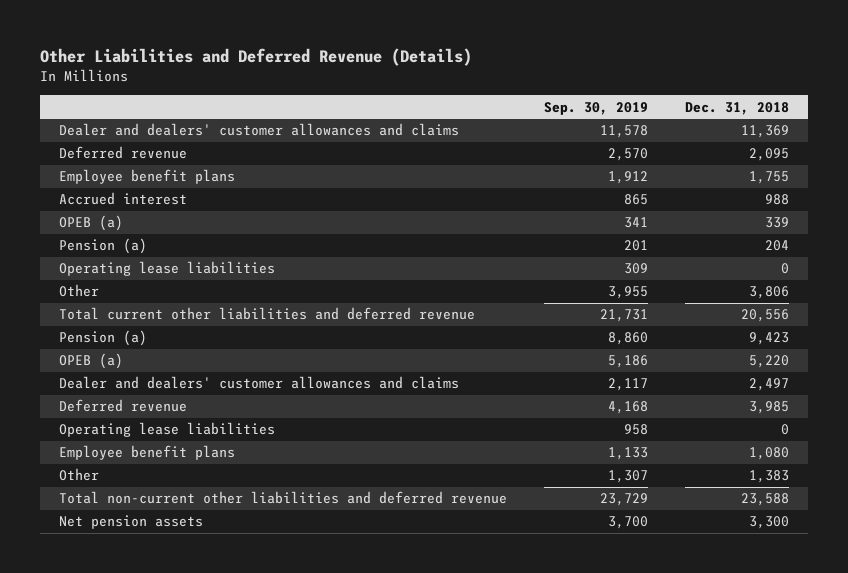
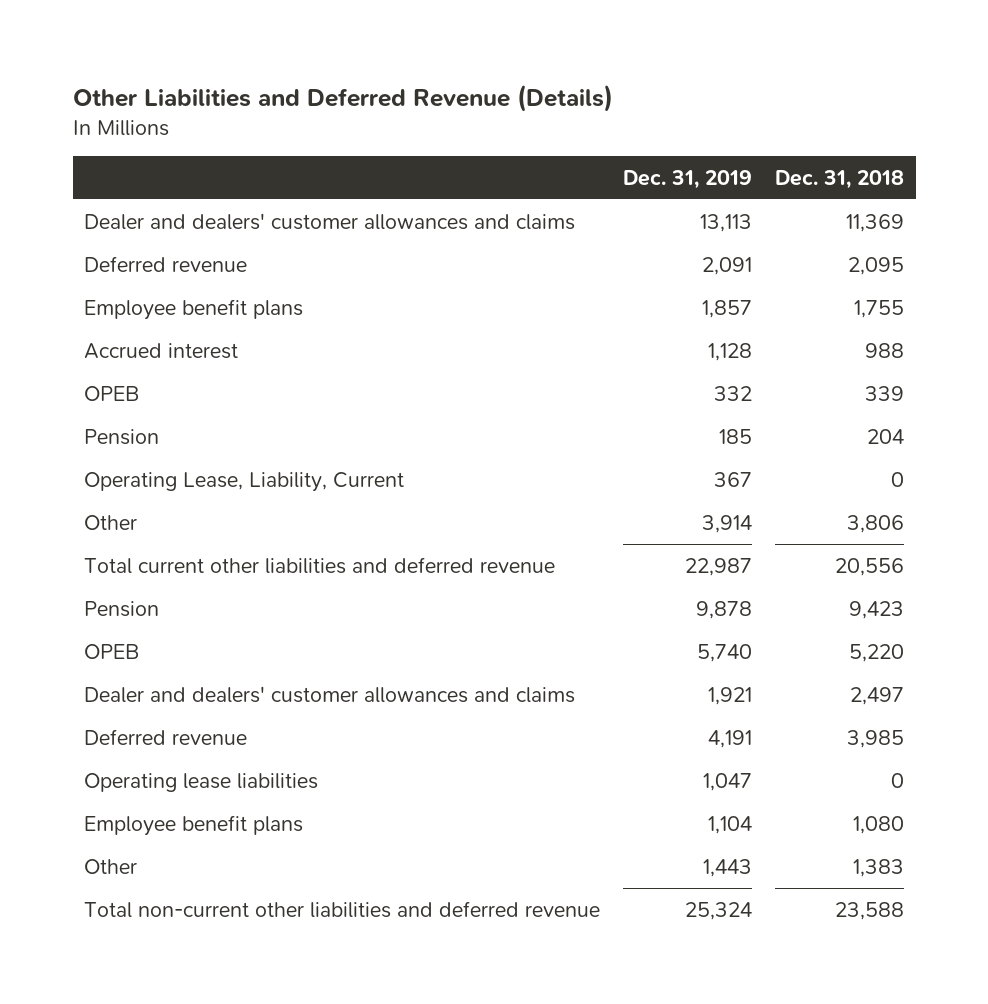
[543,101,648,115] Sep. 30, 2019 -> none
none -> [623,169,753,189] Dec. 31, 2019
[58,215,123,232] OPEB (a) -> [84,385,140,401] OPEB
[58,238,147,255] Pension (a) -> [84,428,160,445] Pension
[58,261,275,277] Operating lease liabilities -> [84,471,405,492] Operating Lease, Liability, Current
[58,330,147,347] Pension (a) -> [84,600,160,617] Pension
[58,353,123,370] OPEB (a) -> [84,643,140,659] OPEB
[58,515,203,530] Net pension assets -> none

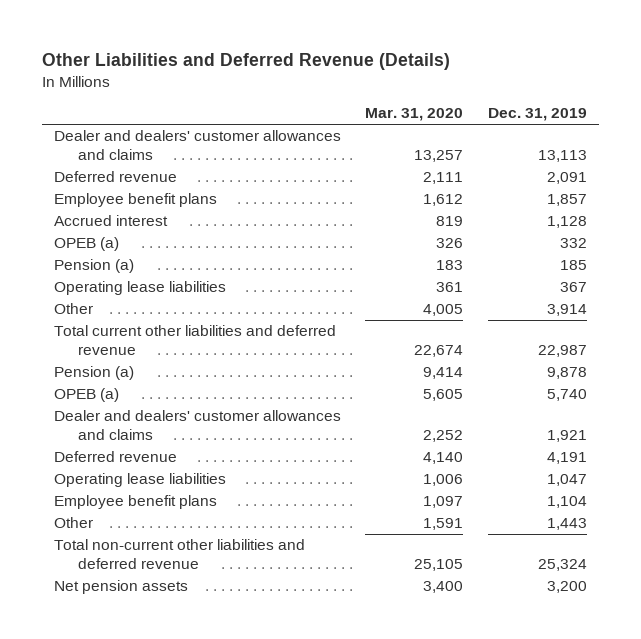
[775,169,905,189] Dec. 31, 2018 -> none
none -> [365,108,464,122] Mar. 31, 2020
[84,385,140,401] OPEB -> [54,237,120,252] OPEB (a)
[84,428,160,445] Pension -> [54,259,135,274] Pension (a)
[84,471,405,492] Operating Lease, Liability, Current -> [54,281,227,296] Operating lease liabilities
[84,600,160,617] Pension -> [54,366,135,381] Pension (a)
[84,643,140,659] OPEB -> [54,388,120,403] OPEB (a)
none -> [54,580,189,595] Net pension assets

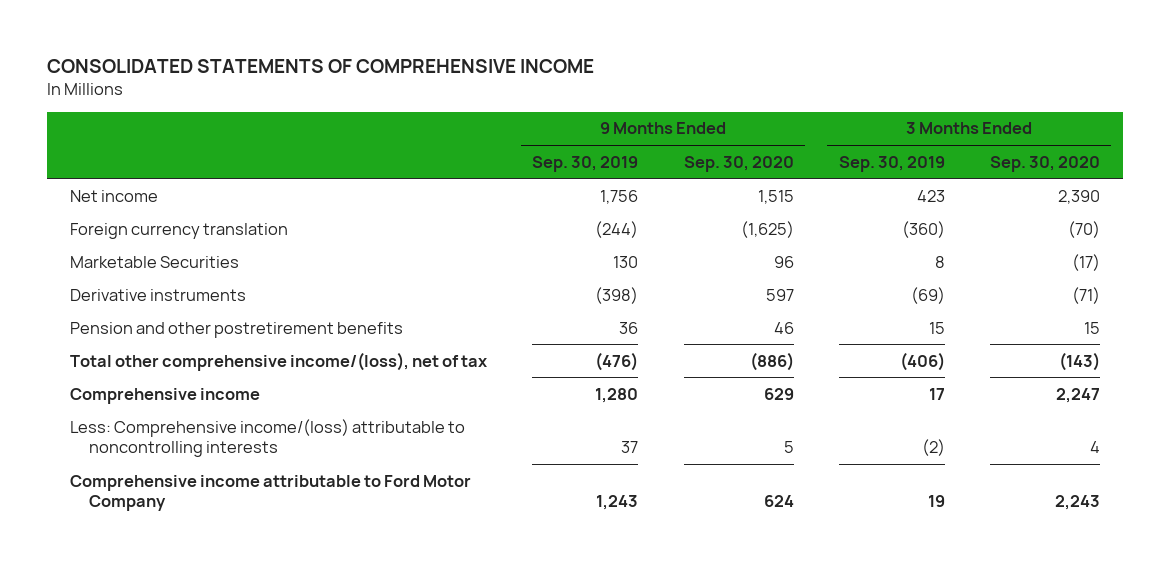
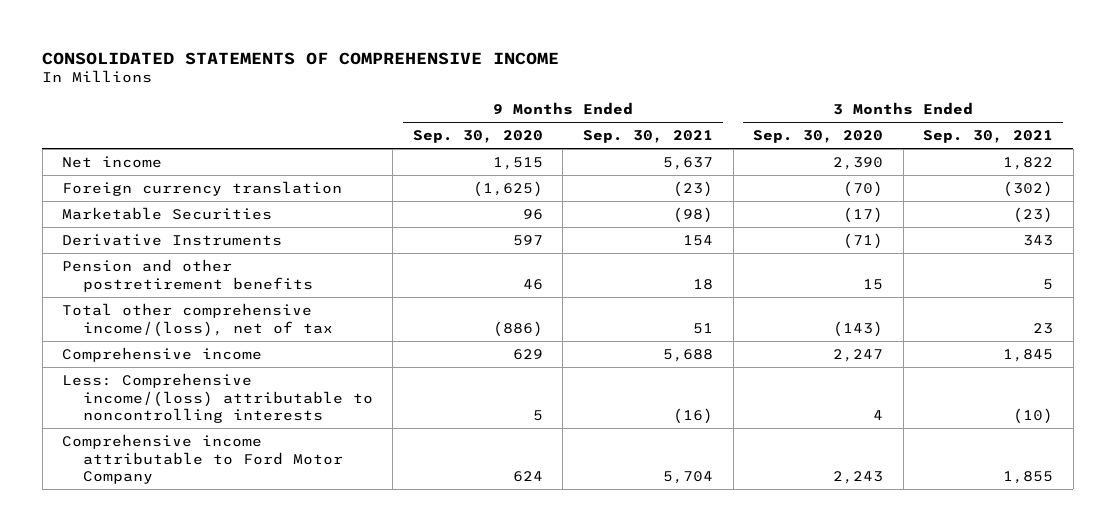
[532,155,639,172] Sep. 30, 2019 -> none
[838,155,945,172] Sep. 30, 2019 -> none
none -> [582,130,713,144] Sep. 30, 2021
none -> [923,130,1054,144] Sep. 30, 2021
[70,288,247,301] Derivative instruments -> [62,233,283,246] Derivative Instruments

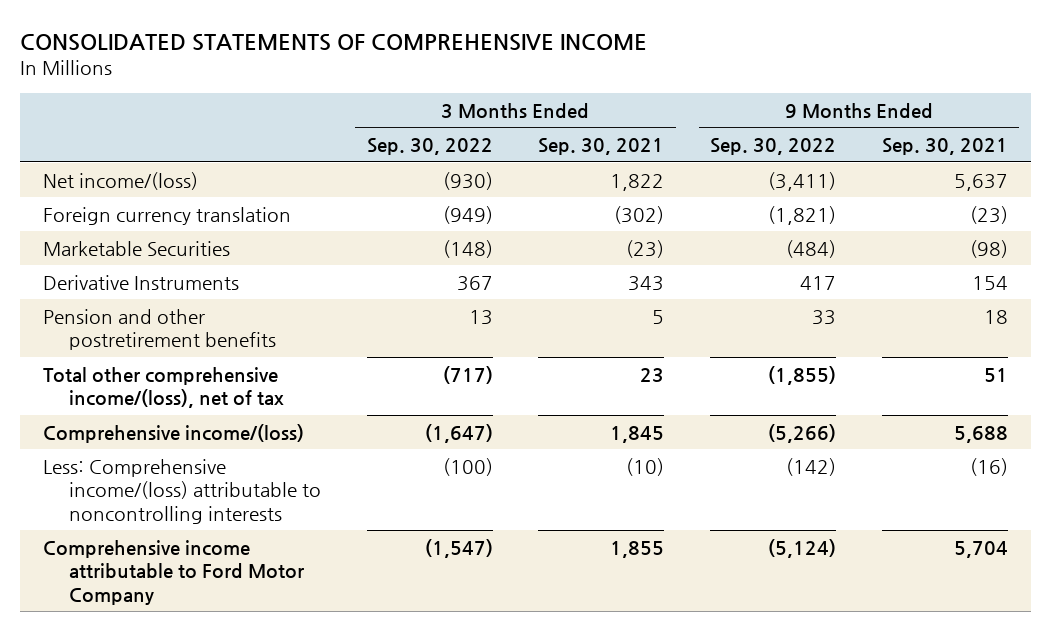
[412,130,543,144] Sep. 30, 2020 -> none
[753,130,884,144] Sep. 30, 2020 -> none
none -> [366,138,493,156] Sep. 30, 2022
none -> [710,138,837,156] Sep. 30, 2022
[62,155,163,168] Net income -> [42,171,198,190] Net income/(loss)
[62,346,263,362] Comprehensive income -> [42,423,304,443] Comprehensive income/(loss)

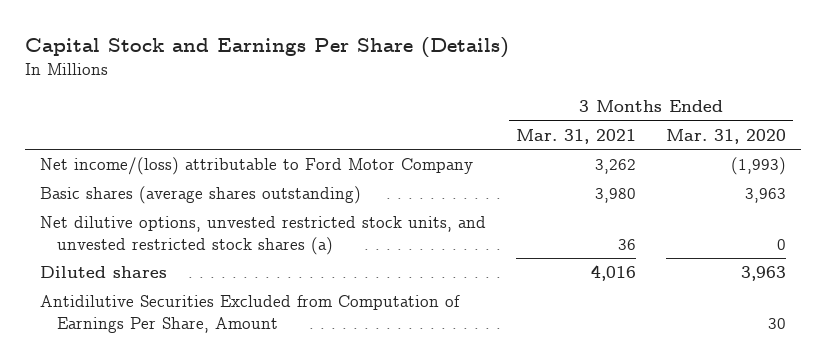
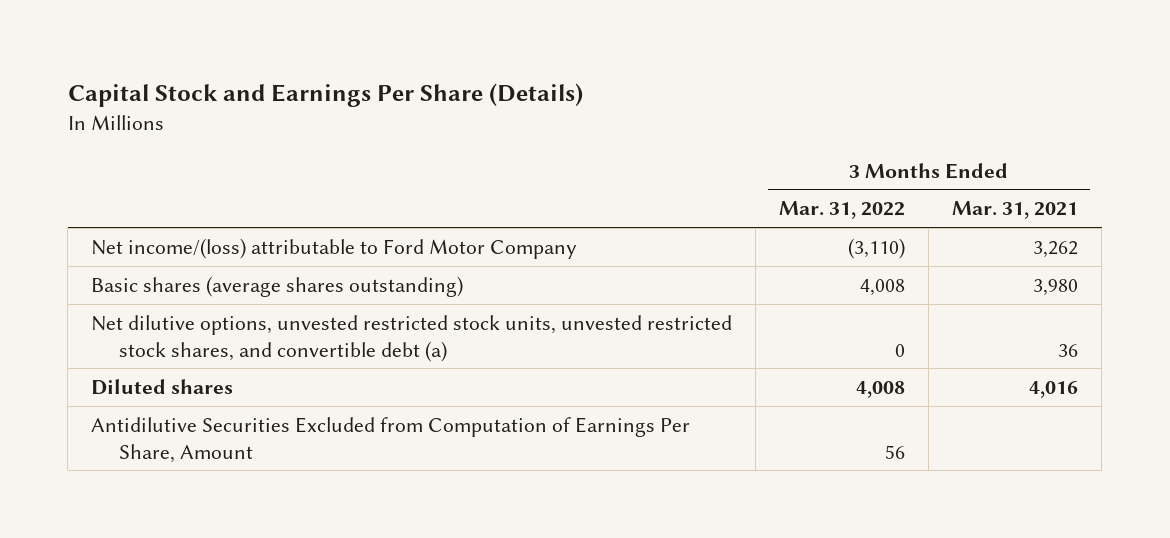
[665,128,786,144] Mar. 31, 2020 -> none
none -> [779,201,906,220] Mar. 31, 2022
[40,216,487,256] Net dilutive options, unvested restricted stock units, and unvested restricted stock shares (a) -> [91,314,733,362] Net dilutive options, unvested restricted stock units, unvested restricted stock shares, and convertible debt (a)

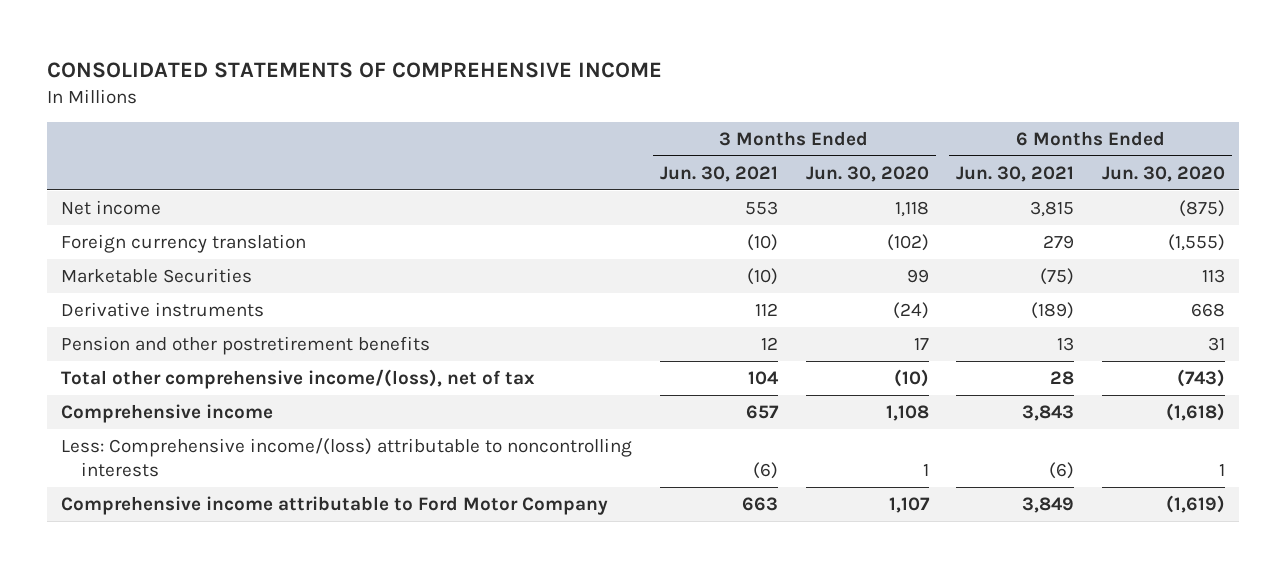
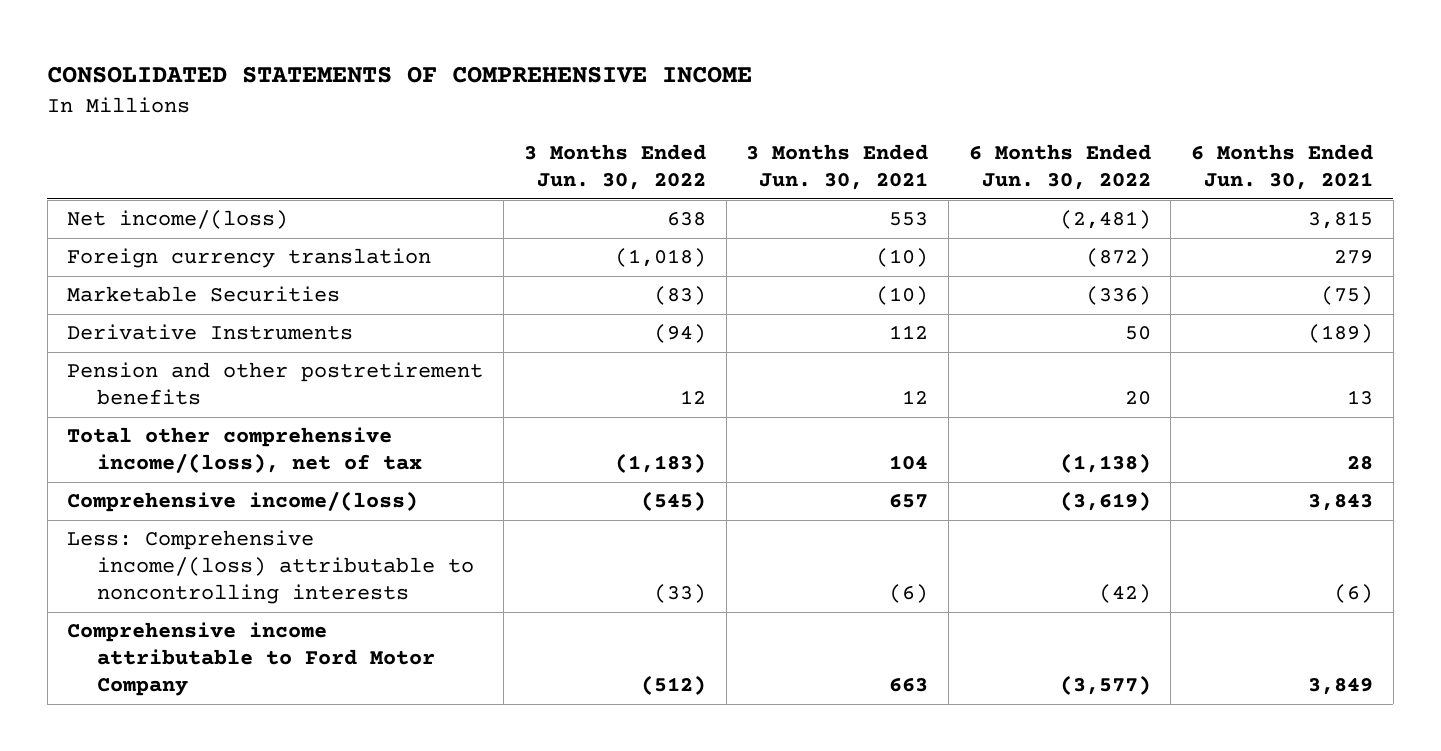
[805,165,929,182] Jun. 30, 2020 -> none
[1102,165,1226,182] Jun. 30, 2020 -> none
none -> [523,144,706,191] 3 Months Ended Jun. 30, 2022
none -> [968,144,1151,191] 6 Months Ended Jun. 30, 2022
[61,200,162,216] Net income -> [67,210,289,230] Net income/(loss)
[61,302,265,318] Derivative instruments -> [67,324,354,341] Derivative Instruments
[61,404,274,424] Comprehensive income -> [67,491,419,513] Comprehensive income/(loss)

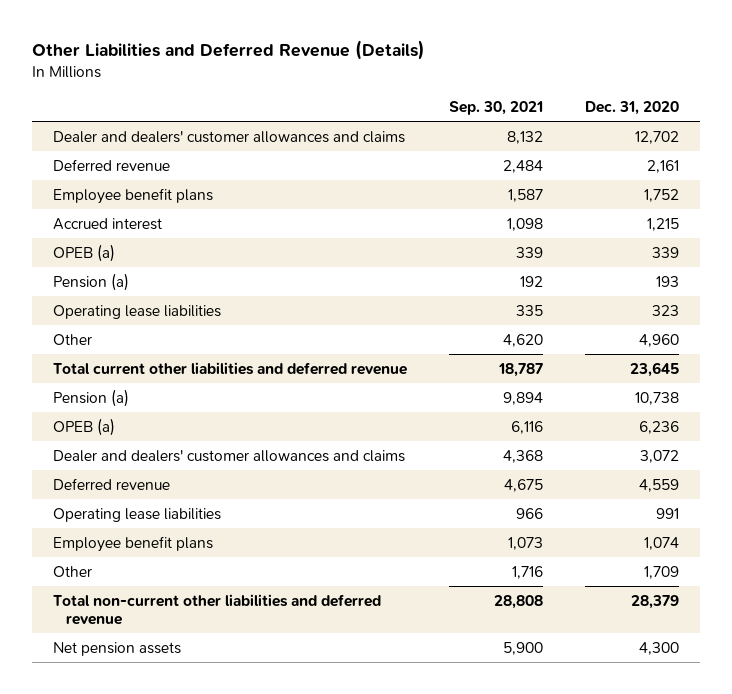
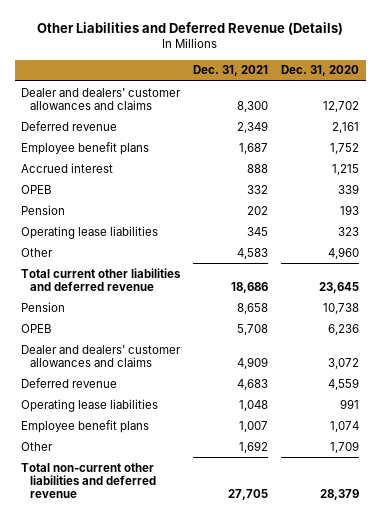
[448,100,543,115] Sep. 30, 2021 -> none
none -> [193,65,269,77] Dec. 31, 2021
[52,243,115,262] OPEB (a) -> [21,184,53,194] OPEB
[52,272,129,291] Pension (a) -> [21,204,66,215] Pension
[52,388,129,407] Pension (a) -> [21,301,66,312] Pension
[52,417,115,436] OPEB (a) -> [21,323,53,333] OPEB
[52,641,181,656] Net pension assets -> none

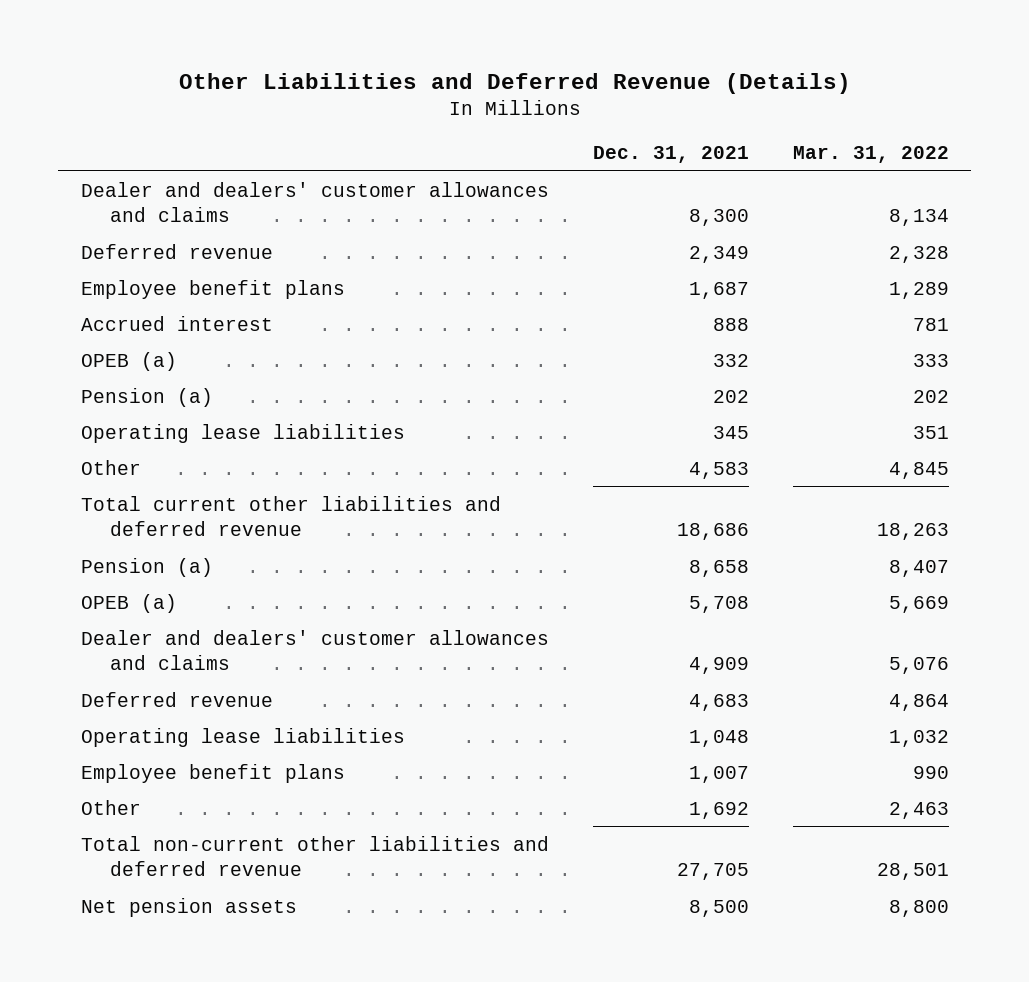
[281,65,360,77] Dec. 31, 2020 -> none
none -> [792,146,949,164] Mar. 31, 2022
[21,184,53,194] OPEB -> [80,351,177,371] OPEB (a)
[21,204,66,215] Pension -> [80,387,213,407] Pension (a)
[21,301,66,312] Pension -> [80,557,213,577] Pension (a)
[21,323,53,333] OPEB -> [80,593,177,613] OPEB (a)
none -> [80,897,297,917] Net pension assets

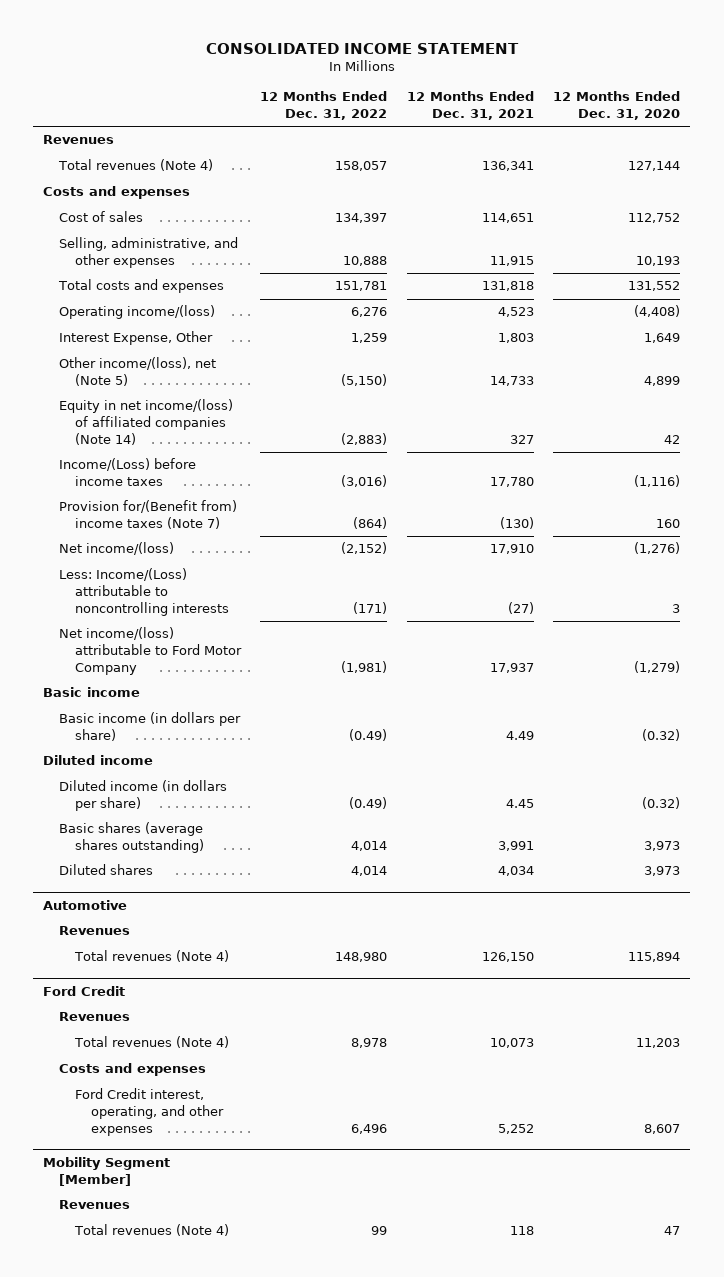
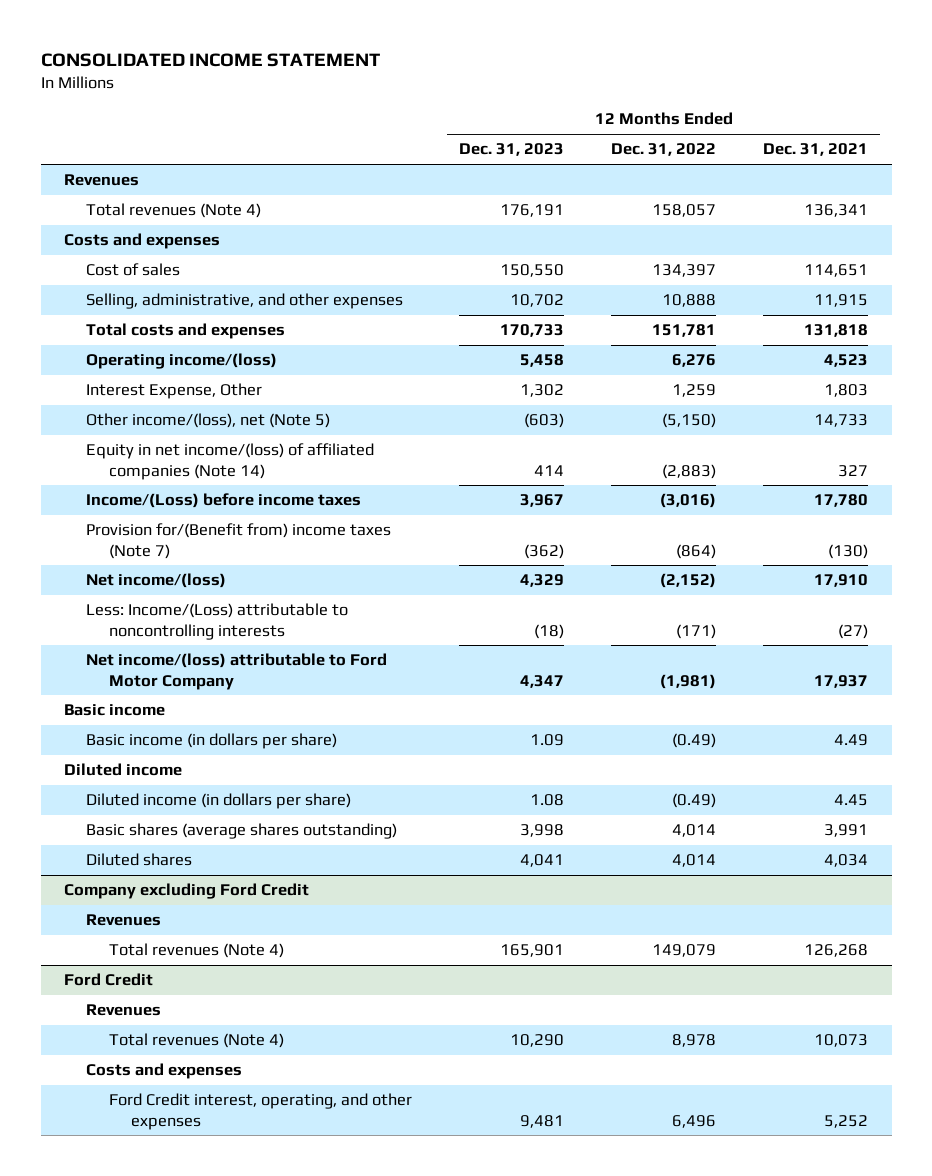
[553,91,681,121] 12 Months Ended Dec. 31, 2020 -> none
none -> [458,143,564,157] Dec. 31, 2023
[43,899,128,910] Automotive -> none
none -> [64,883,310,900] Company excluding Ford Credit
[335,952,388,963] 148,980 -> [652,944,717,958] 149,079
[481,952,534,963] 126,150 -> [804,944,869,958] 126,268
[43,1156,171,1186] Mobility Segment [Member] -> none
[58,1200,130,1210] Revenues -> none
[73,1224,229,1237] Total revenues (Note 4) -> none

